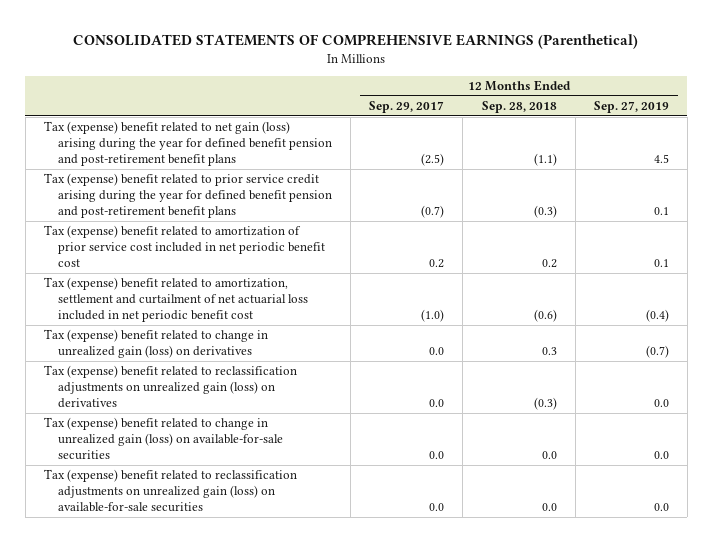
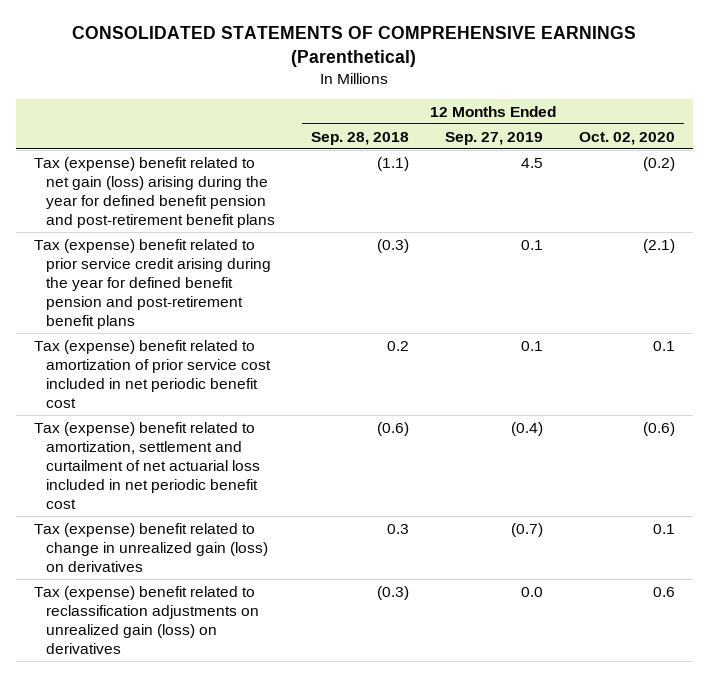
[369,100,445,113] Sep. 29, 2017 -> none
none -> [578,131,675,145] Oct. 02, 2020
[43,417,284,461] Tax (expense) benefit related to change in unrealized gain (loss) on available-for-sale securities -> none
[43,469,297,513] Tax (expense) benefit related to reclassification adjustments on unrealized gain (loss) on available-for-sale securities -> none

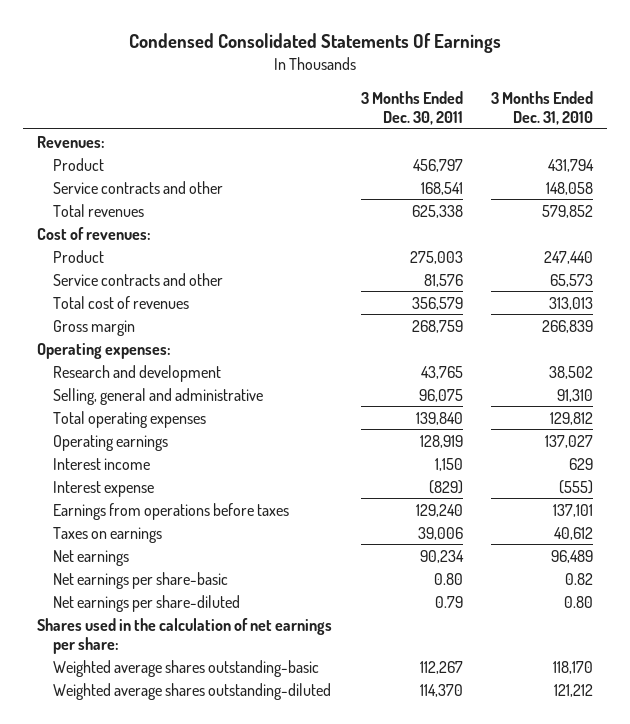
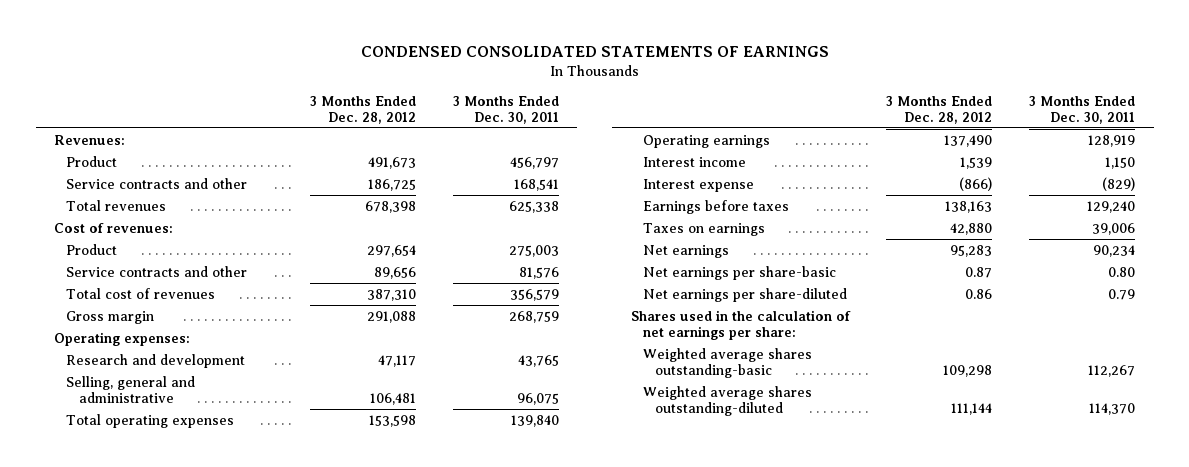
[129,33,502,54] Condensed Consolidated Statements Of Earnings -> [360,46,829,58] CONDENSED CONSOLIDATED STATEMENTS OF EARNINGS
[490,90,593,125] 3 Months Ended Dec. 31, 2010 -> none
none -> [309,95,416,125] 3 Months Ended Dec. 28, 2012
[52,502,289,520] Earnings from operations before taxes -> [642,199,789,214] Earnings before taxes

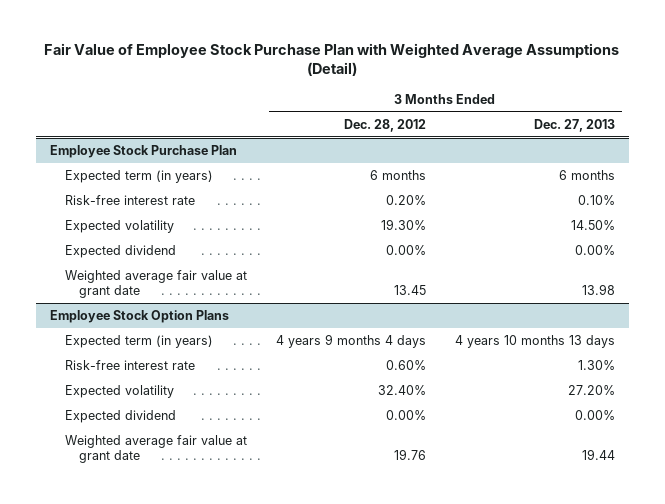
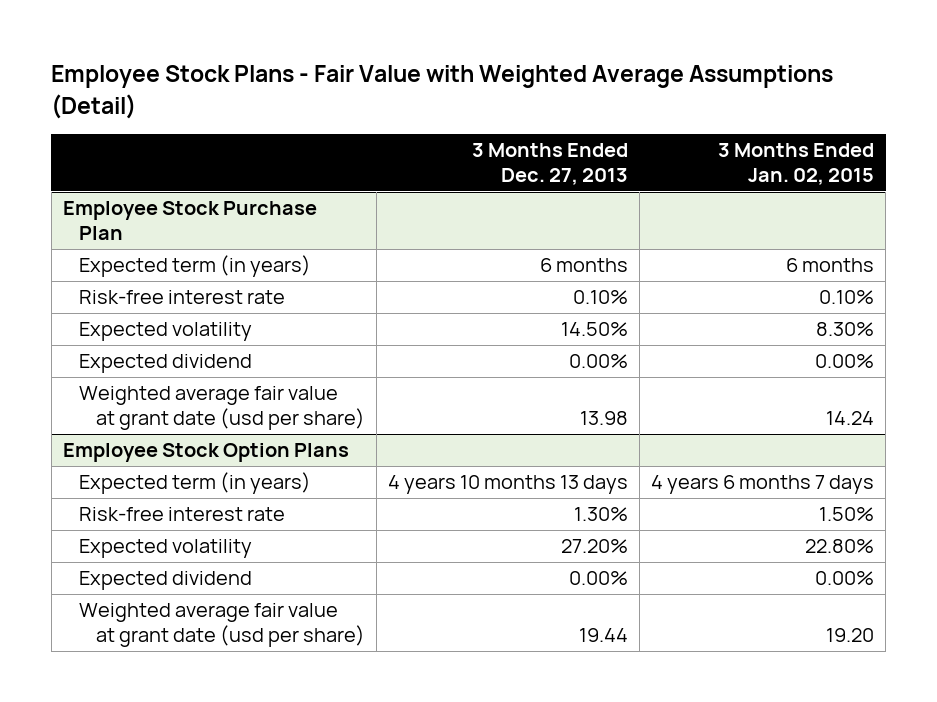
[44,42,620,77] Fair Value of Employee Stock Purchase Plan with Weighted Average Assumptions (Detail) -> [51,65,834,119] Employee Stock Plans - Fair Value with Weighted Average Assumptions (Detail)
[343,118,426,132] Dec. 28, 2012 -> none
none -> [718,142,875,186] 3 Months Ended Jan. 02, 2015
[64,270,247,299] Weighted average fair value at grant date -> [79,386,365,431] Weighted average fair value at grant date (usd per share)
[64,435,247,464] Weighted average fair value at grant date -> [79,603,365,648] Weighted average fair value at grant date (usd per share)

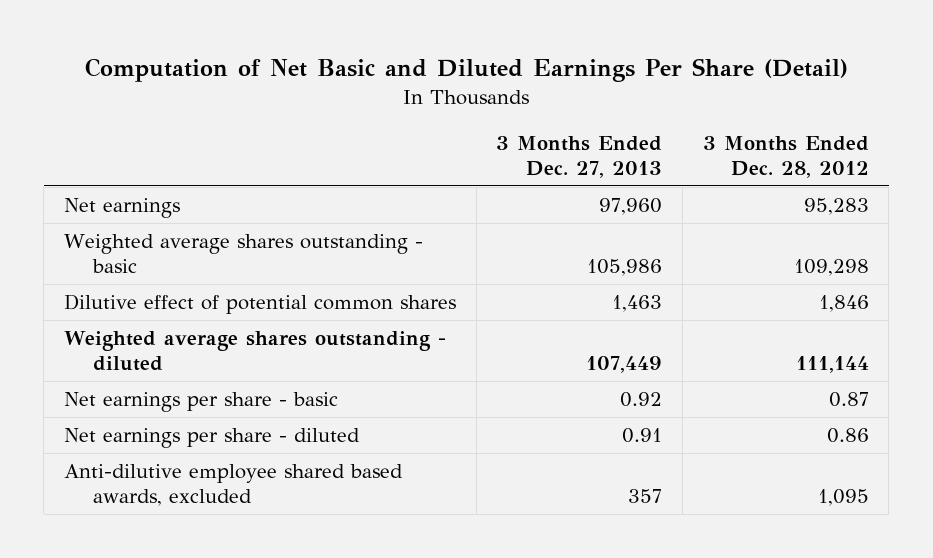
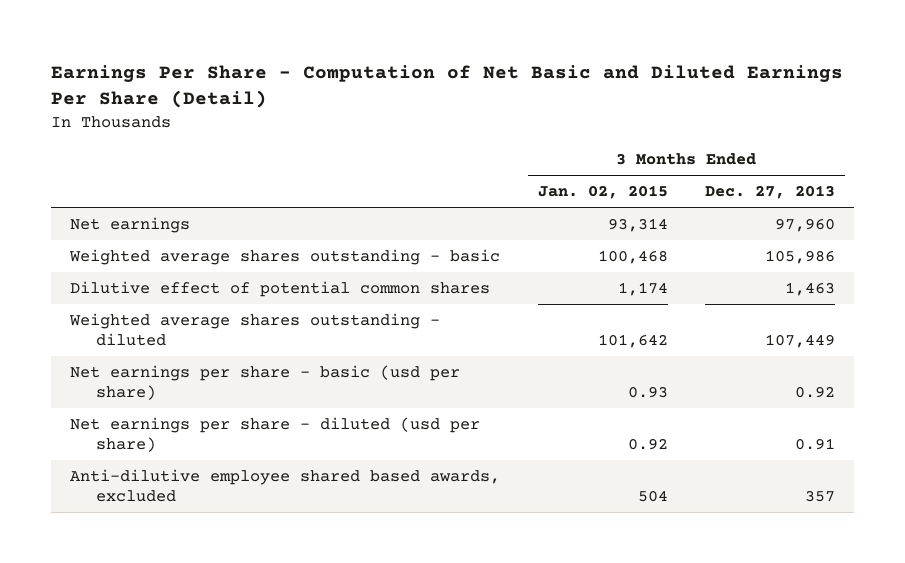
[85,57,849,82] Computation of Net Basic and Diluted Earnings Per Share (Detail) -> [51,64,844,108] Earnings Per Share - Computation of Net Basic and Diluted Earnings Per Share (Detail)
[702,135,869,178] 3 Months Ended Dec. 28, 2012 -> none
none -> [537,185,668,200] Jan. 02, 2015
[63,392,338,413] Net earnings per share - basic -> [70,364,461,401] Net earnings per share - basic (usd per share)
[63,428,360,449] Net earnings per share - diluted -> [70,416,481,453] Net earnings per share - diluted (usd per share)

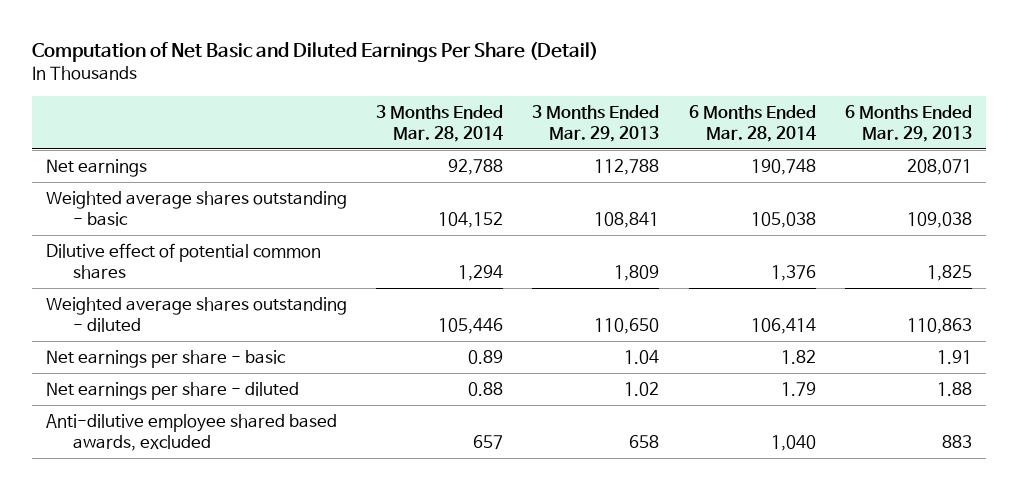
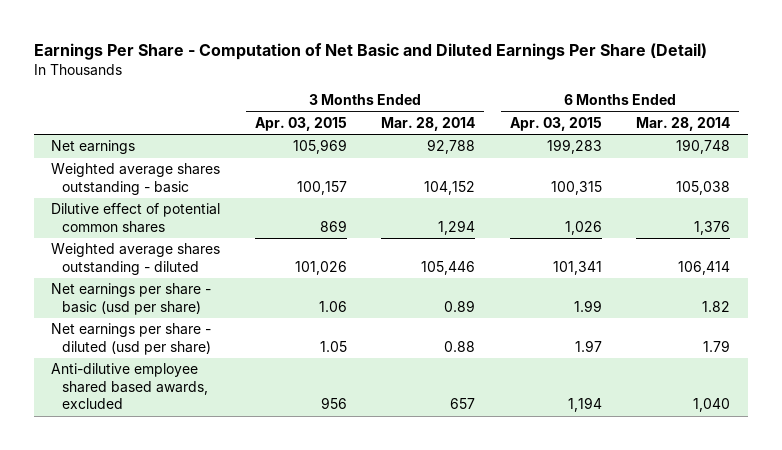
[31,42,598,63] Computation of Net Basic and Diluted Earnings Per Share (Detail) -> [34,42,708,60] Earnings Per Share - Computation of Net Basic and Diluted Earnings Per Share (Detail)
[532,104,660,142] 3 Months Ended Mar. 29, 2013 -> none
[844,104,972,142] 6 Months Ended Mar. 29, 2013 -> none
none -> [254,116,347,131] Apr. 03, 2015
none -> [509,116,602,131] Apr. 03, 2015
[46,349,287,368] Net earnings per share - basic -> [51,283,212,315] Net earnings per share - basic (usd per share)
[46,381,300,400] Net earnings per share - diluted -> [51,323,212,355] Net earnings per share - diluted (usd per share)

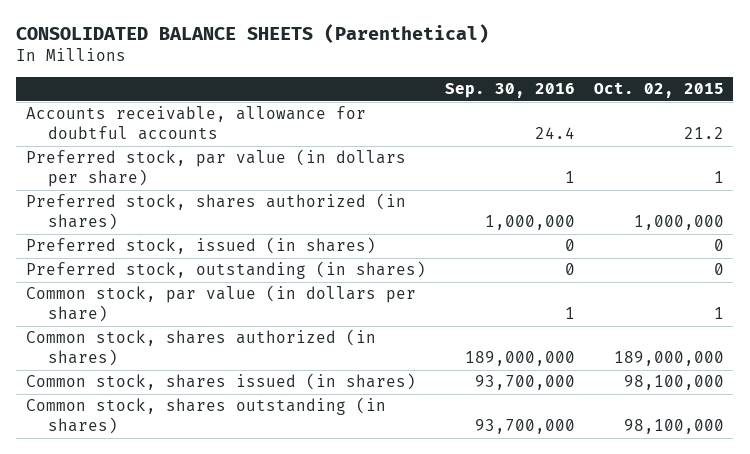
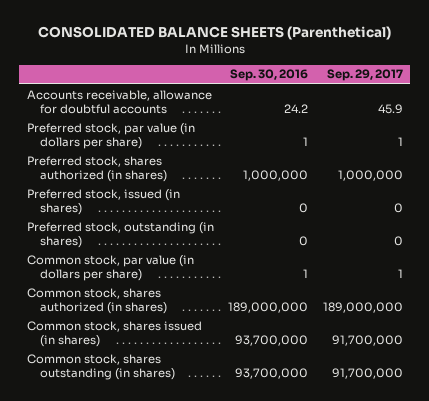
[593,82,724,99] Oct. 02, 2015 -> none
none -> [326,69,403,82] Sep. 29, 2017
[534,127,575,140] 24.4 -> [284,103,309,113] 24.2

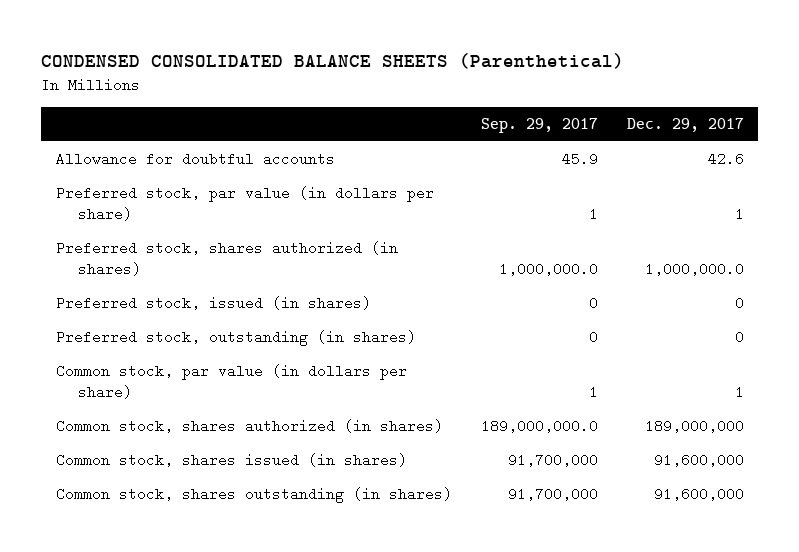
[37,26,391,41] CONSOLIDATED BALANCE SHEETS (Parenthetical) -> [40,53,624,70] CONDENSED CONSOLIDATED BALANCE SHEETS (Parenthetical)
[230,69,309,82] Sep. 30, 2016 -> none
none -> [626,118,744,133] Dec. 29, 2017
[26,89,212,114] Accounts receivable, allowance for doubtful accounts -> [55,152,335,167] Allowance for doubtful accounts
[337,169,403,181] 1,000,000 -> [498,262,598,277] 1,000,000.0
[322,301,403,313] 189,000,000 -> [480,419,598,434] 189,000,000.0

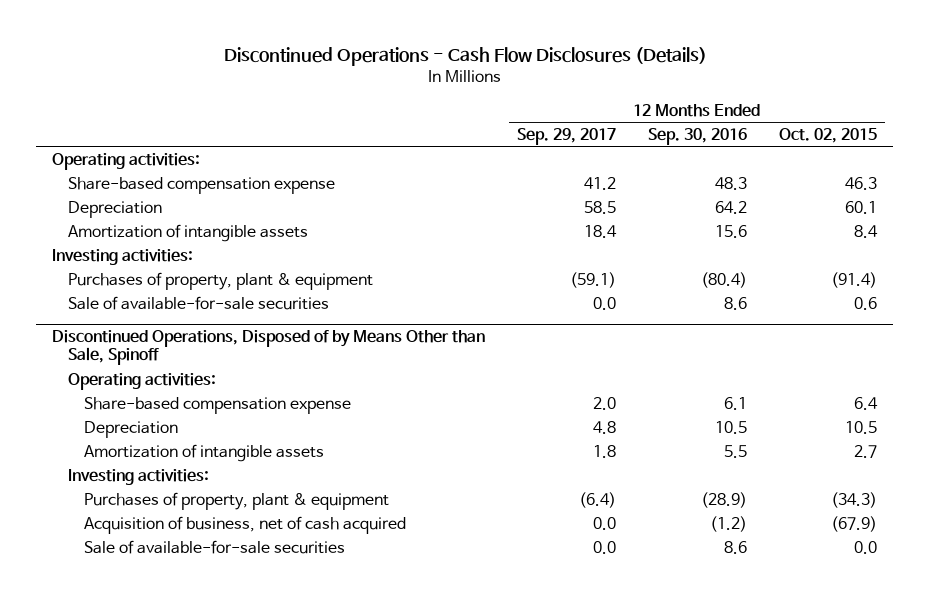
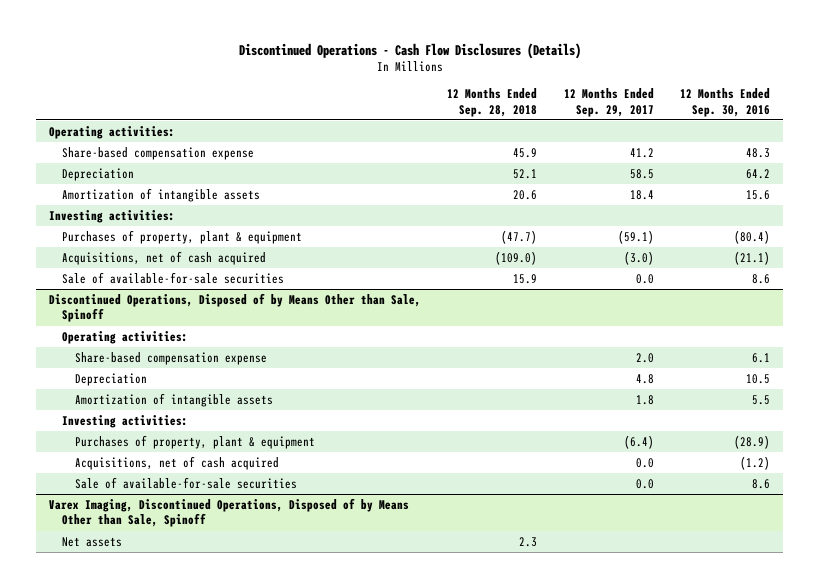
[778,128,877,144] Oct. 02, 2015 -> none
none -> [447,88,538,117] 12 Months Ended Sep. 28, 2018
none -> [61,250,266,265] Acquisitions, net of cash acquired
[83,515,406,534] Acquisition of business, net of cash acquired -> [75,455,280,470] Acquisitions, net of cash acquired
none -> [48,497,409,528] Varex Imaging, Discontinued Operations, Disposed of by Means Other than Sale, Spinoff
none -> [61,536,122,547] Net assets

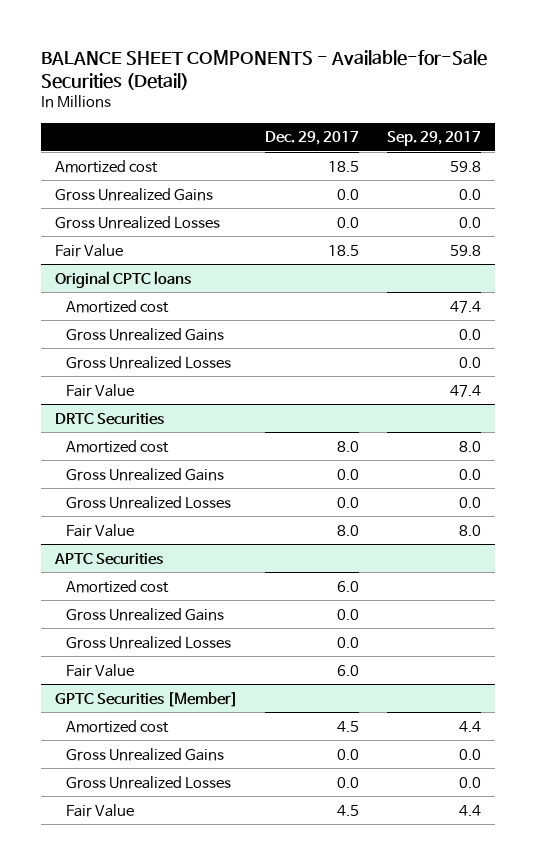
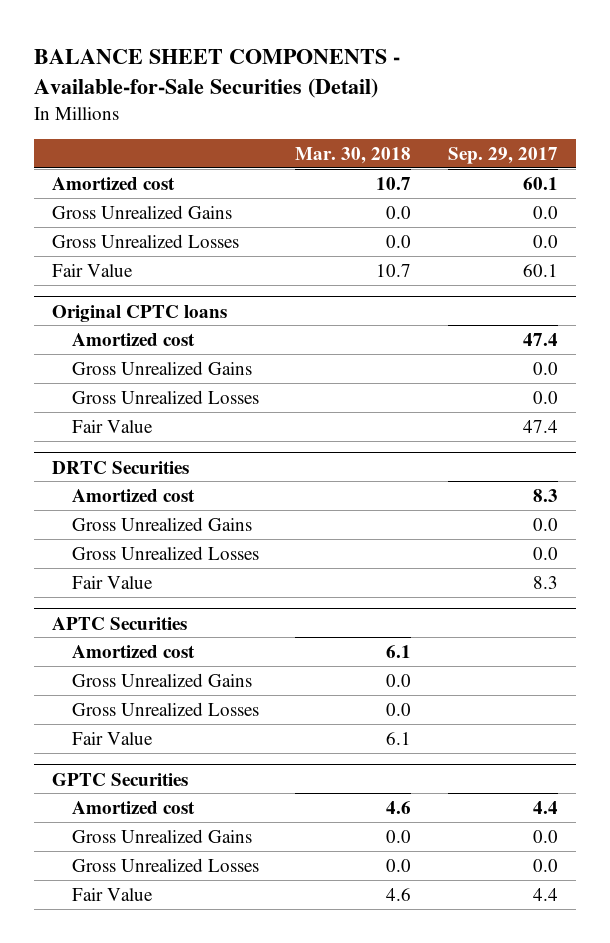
[265,131,360,146] Dec. 29, 2017 -> none
none -> [295,146,412,164] Mar. 30, 2018
[450,160,482,172] 59.8 -> [522,176,558,190] 60.1
[450,244,482,256] 59.8 -> [522,263,558,277] 60.1
[459,440,482,452] 8.0 -> [532,488,558,502] 8.3
[459,524,482,536] 8.0 -> [532,575,558,589] 8.3
[54,691,238,707] GPTC Securities [Member] -> [52,772,189,786] GPTC Securities

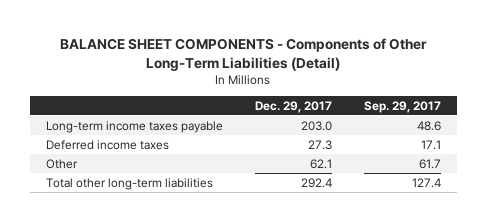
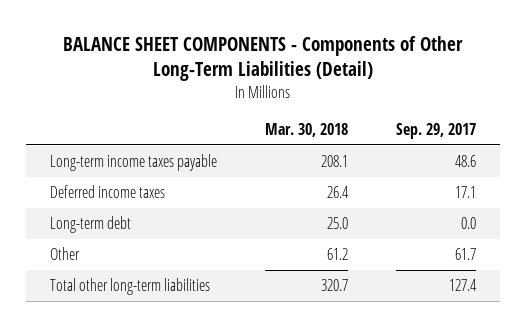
[254,100,332,113] Dec. 29, 2017 -> none
none -> [265,122,349,137] Mar. 30, 2018
none -> [50,216,132,234] Long-term debt

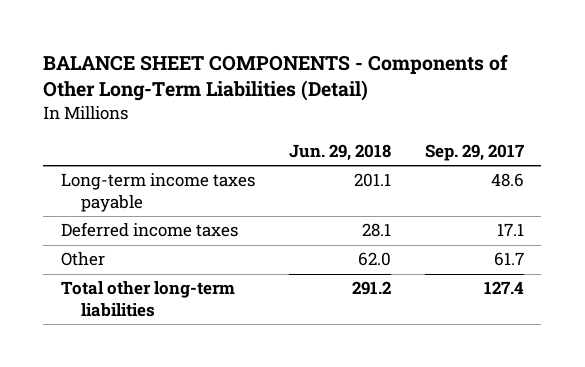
[265,122,349,137] Mar. 30, 2018 -> none
none -> [288,143,391,161] Jun. 29, 2018
[50,216,132,234] Long-term debt -> none

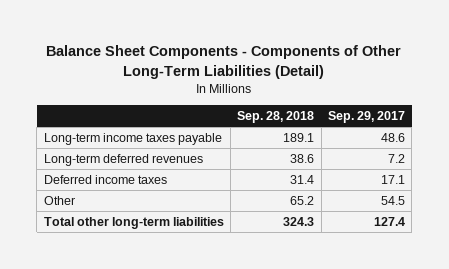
[43,53,509,102] BALANCE SHEET COMPONENTS - Components of Other Long-Term Liabilities (Detail) -> [46,45,402,79] Balance Sheet Components - Components of Other Long-Term Liabilities (Detail)
[288,143,391,161] Jun. 29, 2018 -> none
none -> [237,111,315,124] Sep. 28, 2018
none -> [43,154,203,167] Long-term deferred revenues
[494,252,525,267] 61.7 -> [381,196,406,206] 54.5

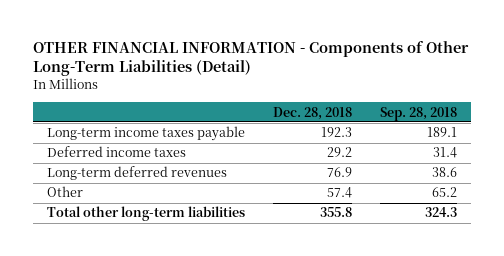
[46,45,402,79] Balance Sheet Components - Components of Other Long-Term Liabilities (Detail) -> [33,40,470,77] OTHER FINANCIAL INFORMATION - Components of Other Long-Term Liabilities (Detail)
[328,111,406,124] Sep. 29, 2017 -> none
none -> [273,106,353,120] Dec. 28, 2018
[43,154,203,167] Long-term deferred revenues -> [47,166,228,181] Long-term deferred revenues

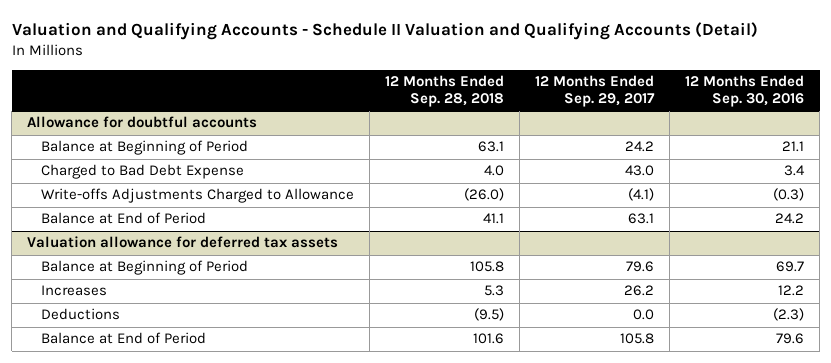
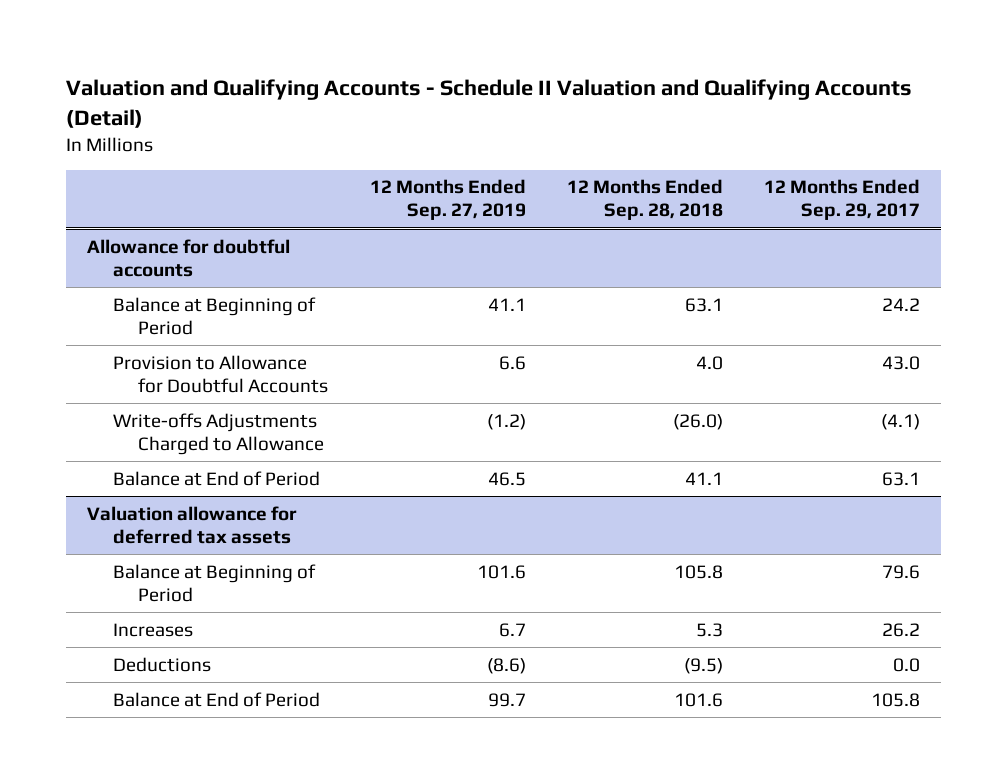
[685,75,805,108] 12 Months Ended Sep. 30, 2016 -> none
none -> [369,179,526,221] 12 Months Ended Sep. 27, 2019
[40,164,244,180] Charged to Bad Debt Expense -> [112,354,329,393] Provision to Allowance for Doubtful Accounts

